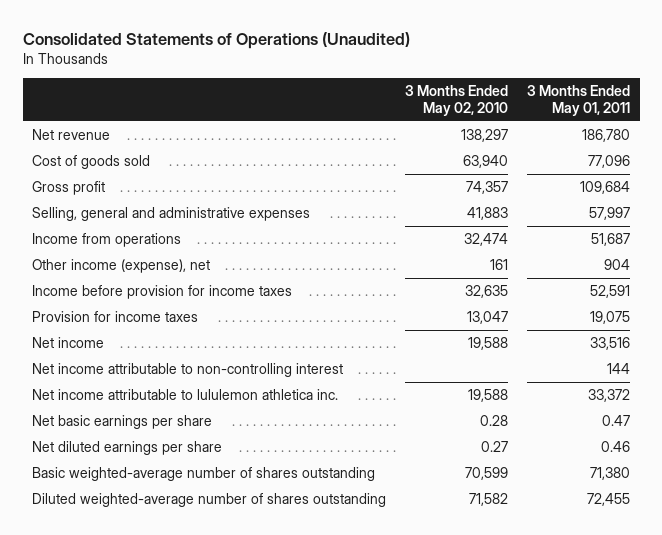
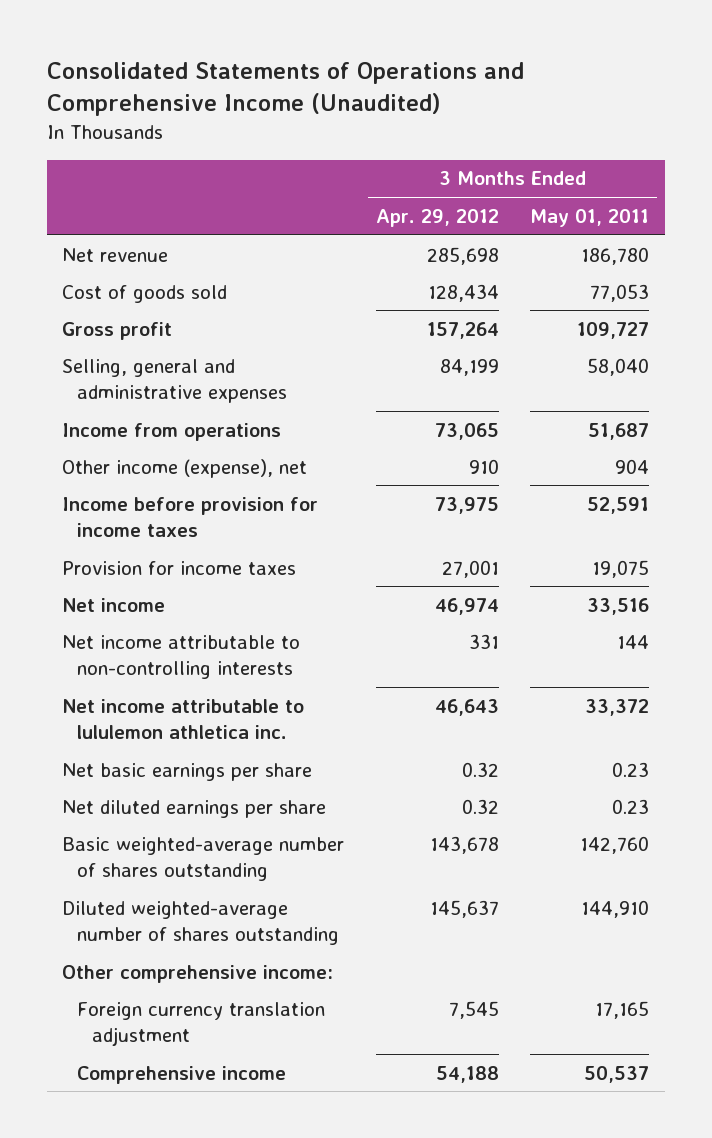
[22,31,410,49] Consolidated Statements of Operations (Unaudited) -> [46,61,524,117] Consolidated Statements of Operations and Comprehensive Income (Unaudited)
[405,85,509,117] 3 Months Ended May 02, 2010 -> none
none -> [375,208,499,227] Apr. 29, 2012
[588,155,631,169] 77,096 -> [590,283,650,302] 77,053
[580,181,631,195] 109,684 -> [577,321,650,339] 109,727
[589,207,631,221] 57,997 -> [587,357,650,376] 58,040
[32,363,344,378] Net income attributable to non-controlling interest -> [62,634,301,680] Net income attributable to non-controlling interests
[602,415,631,427] 0.47 -> [612,761,650,777] 0.23
[601,441,631,453] 0.46 -> [612,798,650,814] 0.23
[590,467,631,481] 71,380 -> [580,835,650,854] 142,760
[587,493,631,507] 72,455 -> [581,899,650,918] 144,910
none -> [62,964,334,983] Other comprehensive income:
none -> [77,1001,326,1047] Foreign currency translation adjustment
none -> [77,1065,287,1084] Comprehensive income

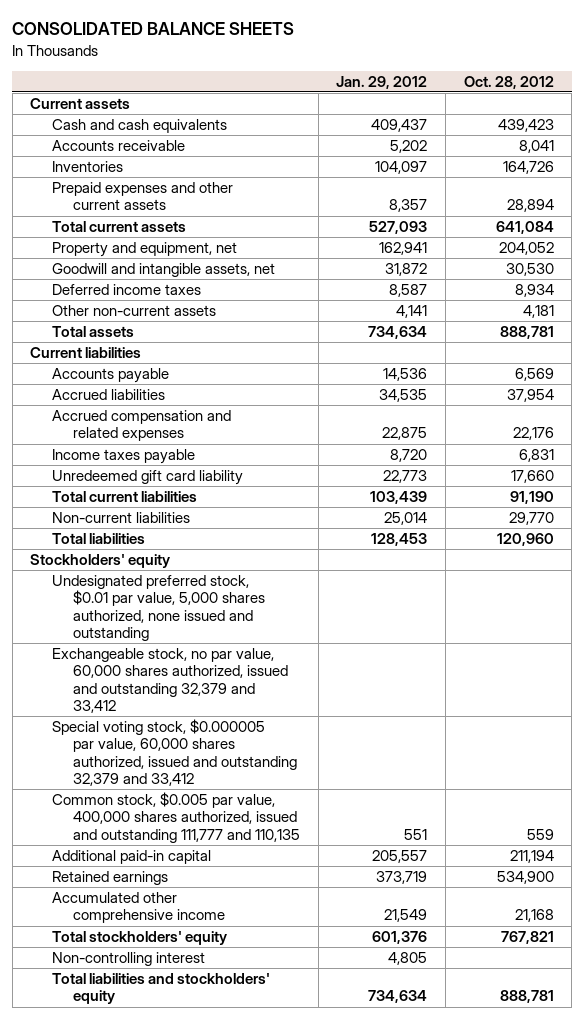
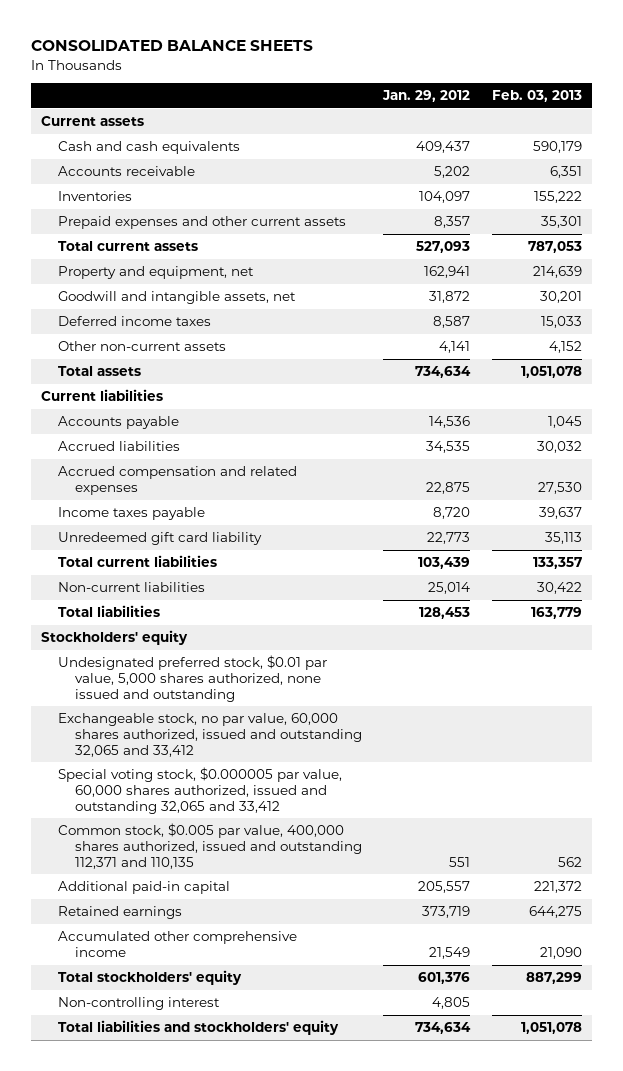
[463,75,554,89] Oct. 28, 2012 -> none
none -> [491,90,582,103] Feb. 03, 2013
[51,648,288,714] Exchangeable stock, no par value, 60,000 shares authorized, issued and outstanding 32,379 and 33,412 -> [58,713,363,757] Exchangeable stock, no par value, 60,000 shares authorized, issued and outstanding 32,065 and 33,412
[51,719,297,787] Special voting stock, $0.000005 par value, 60,000 shares authorized, issued and outstanding 32,379 and 33,412 -> [58,767,343,814] Special voting stock, $0.000005 par value, 60,000 shares authorized, issued and outstanding 32,065 and 33,412
[51,792,300,843] Common stock, $0.005 par value, 400,000 shares authorized, issued and outstanding 111,777 and 110,135 -> [58,823,363,869] Common stock, $0.005 par value, 400,000 shares authorized, issued and outstanding 112,371 and 110,135

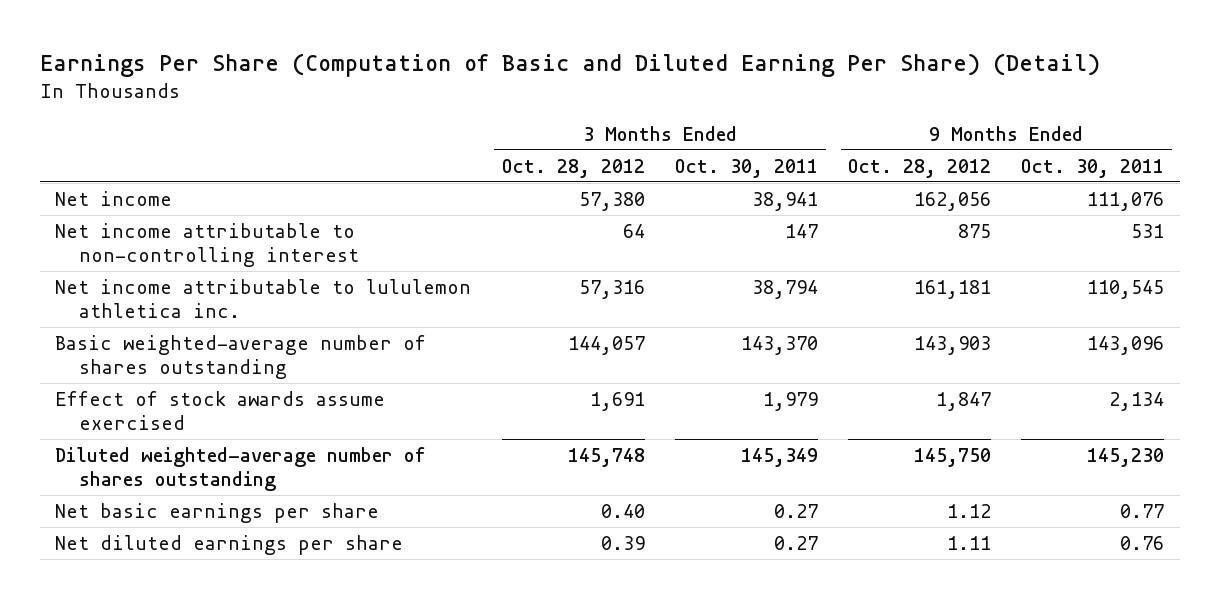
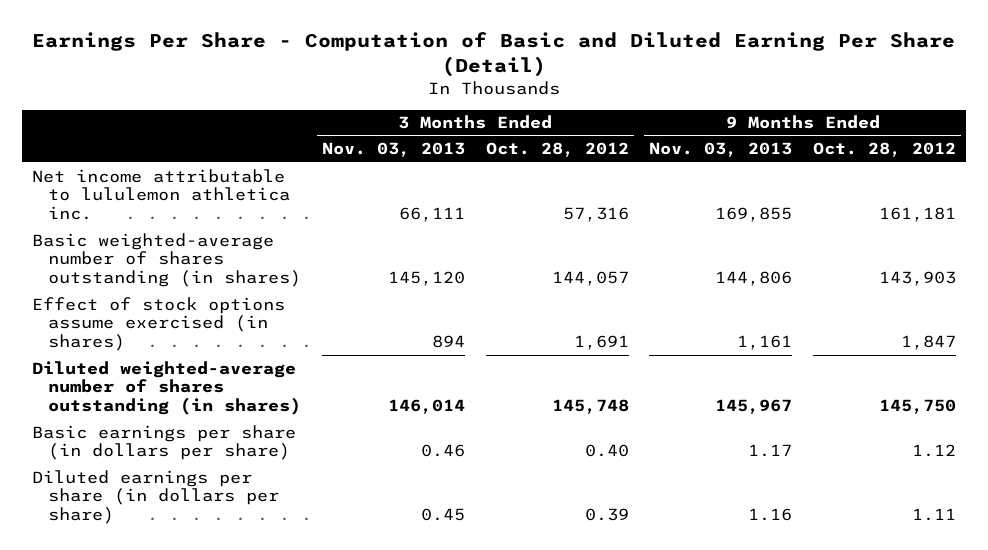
[40,53,1101,78] Earnings Per Share (Computation of Basic and Diluted Earning Per Share) (Detail) -> [32,32,956,77] Earnings Per Share - Computation of Basic and Diluted Earning Per Share (Detail)
[674,158,818,178] Oct. 30, 2011 -> none
[1021,158,1165,178] Oct. 30, 2011 -> none
none -> [321,142,465,158] Nov. 03, 2013
none -> [649,142,793,158] Nov. 03, 2013
[55,190,173,206] Net income -> none
[55,222,359,267] Net income attributable to non-controlling interest -> none
[55,334,427,379] Basic weighted-average number of shares outstanding -> [32,232,302,288] Basic weighted-average number of shares outstanding (in shares)
[55,390,386,430] Effect of stock awards assume exercised -> [32,296,286,352] Effect of stock options assume exercised (in shares)
[55,446,427,491] Diluted weighted-average number of shares outstanding -> [32,360,302,416] Diluted weighted-average number of shares outstanding (in shares)
[55,502,380,523] Net basic earnings per share -> [32,424,297,461] Basic earnings per share (in dollars per share)
[55,534,404,555] Net diluted earnings per share -> [32,469,280,525] Diluted earnings per share (in dollars per share)

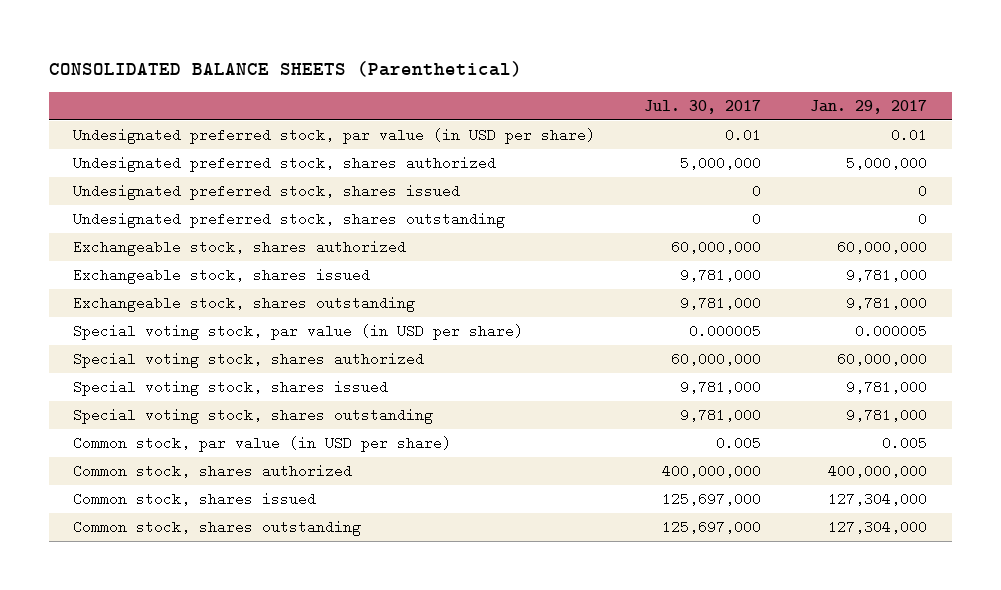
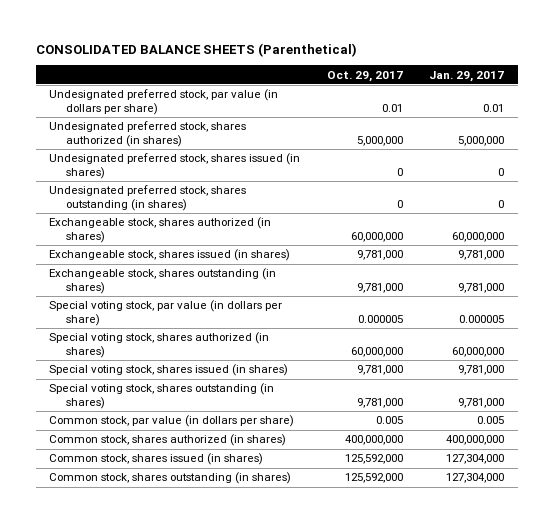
[644,100,762,115] Jul. 30, 2017 -> none
none -> [326,70,403,82] Oct. 29, 2017
[73,128,596,145] Undesignated preferred stock, par value (in USD per share) -> [49,89,279,115] Undesignated preferred stock, par value (in dollars per share)
[73,156,497,173] Undesignated preferred stock, shares authorized -> [49,121,247,147] Undesignated preferred stock, shares authorized (in shares)
[73,184,461,201] Undesignated preferred stock, shares issued -> [49,153,301,179] Undesignated preferred stock, shares issued (in shares)
[73,212,506,229] Undesignated preferred stock, shares outstanding -> [49,185,247,211] Undesignated preferred stock, shares outstanding (in shares)
[73,240,407,257] Exchangeable stock, shares authorized -> [49,217,272,243] Exchangeable stock, shares authorized (in shares)
[73,268,371,285] Exchangeable stock, shares issued -> [49,249,291,262] Exchangeable stock, shares issued (in shares)
[73,296,416,313] Exchangeable stock, shares outstanding -> [49,268,277,294] Exchangeable stock, shares outstanding (in shares)
[73,324,524,341] Special voting stock, par value (in USD per share) -> [49,300,283,326] Special voting stock, par value (in dollars per share)
[73,352,425,369] Special voting stock, shares authorized -> [49,332,270,358] Special voting stock, shares authorized (in shares)
[73,380,389,397] Special voting stock, shares issued -> [49,364,289,377] Special voting stock, shares issued (in shares)
[73,408,434,425] Special voting stock, shares outstanding -> [49,383,275,409] Special voting stock, shares outstanding (in shares)
[73,436,452,453] Common stock, par value (in USD per share) -> [49,415,295,428] Common stock, par value (in dollars per share)
[73,464,353,479] Common stock, shares authorized -> [49,434,287,447] Common stock, shares authorized (in shares)
[73,492,317,507] Common stock, shares issued -> [49,453,264,466] Common stock, shares issued (in shares)
[73,520,362,537] Common stock, shares outstanding -> [49,472,292,485] Common stock, shares outstanding (in shares)

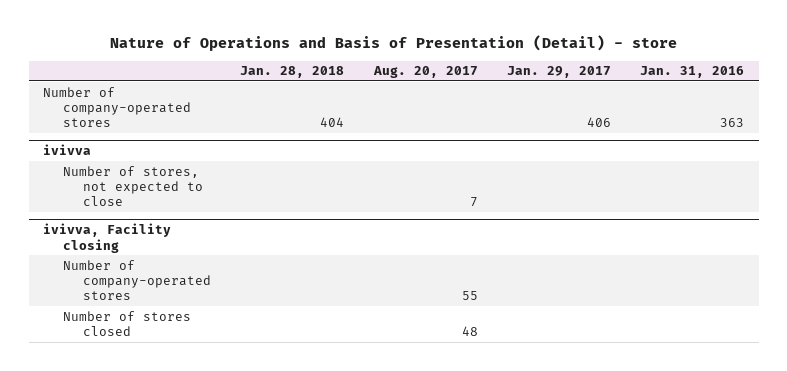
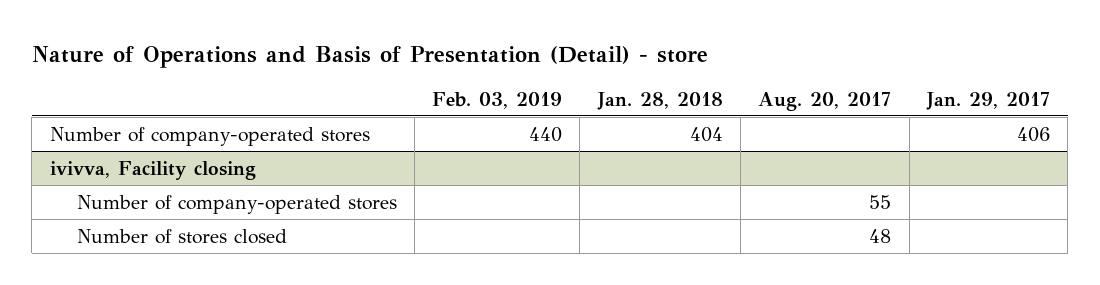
[640,66,745,79] Jan. 31, 2016 -> none
none -> [432,91,563,109] Feb. 03, 2019
[43,144,92,156] ivivva -> none
[63,165,204,207] Number of stores, not expected to close -> none

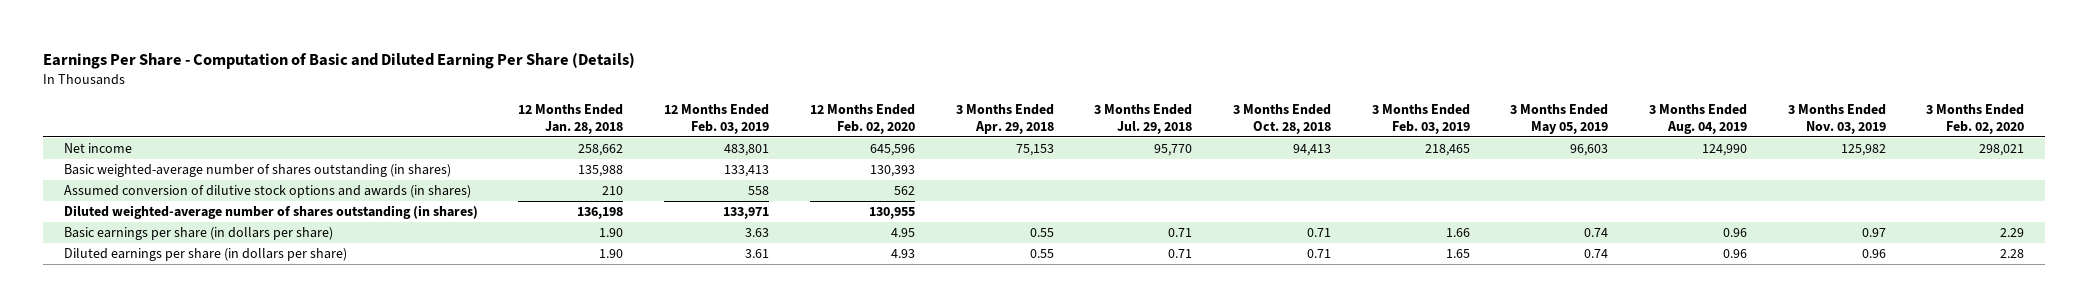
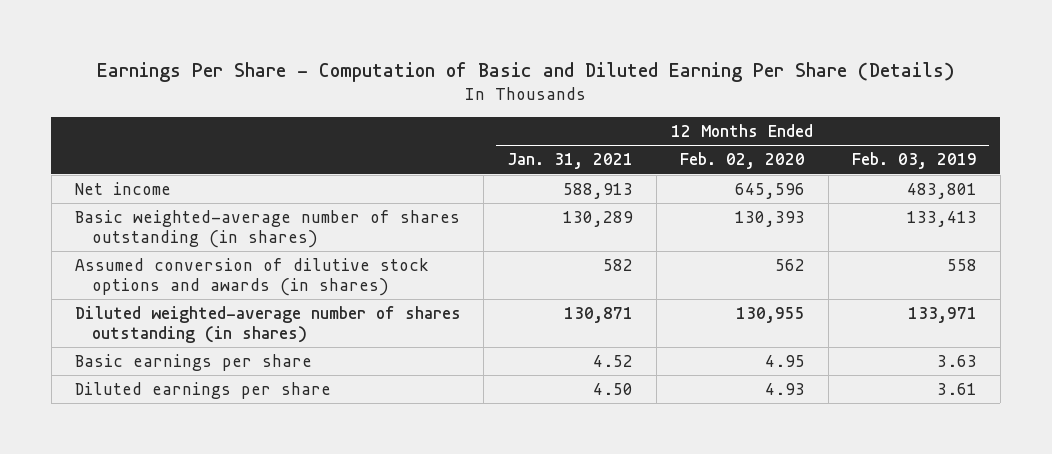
[518,103,624,134] 12 Months Ended Jan. 28, 2018 -> none
[955,103,1054,134] 3 Months Ended Apr. 29, 2018 -> none
[1094,103,1193,134] 3 Months Ended Jul. 29, 2018 -> none
[1232,103,1331,134] 3 Months Ended Oct. 28, 2018 -> none
[1371,103,1470,134] 3 Months Ended Feb. 03, 2019 -> none
[1510,103,1609,134] 3 Months Ended May 05, 2019 -> none
[1648,103,1747,134] 3 Months Ended Aug. 04, 2019 -> none
[1787,103,1886,134] 3 Months Ended Nov. 03, 2019 -> none
[1926,103,2025,134] 3 Months Ended Feb. 02, 2020 -> none
none -> [507,153,634,170] Jan. 31, 2021
[63,227,333,241] Basic earnings per share (in dollars per share) -> [74,354,312,372] Basic earnings per share
[63,248,347,262] Diluted earnings per share (in dollars per share) -> [74,382,331,400] Diluted earnings per share

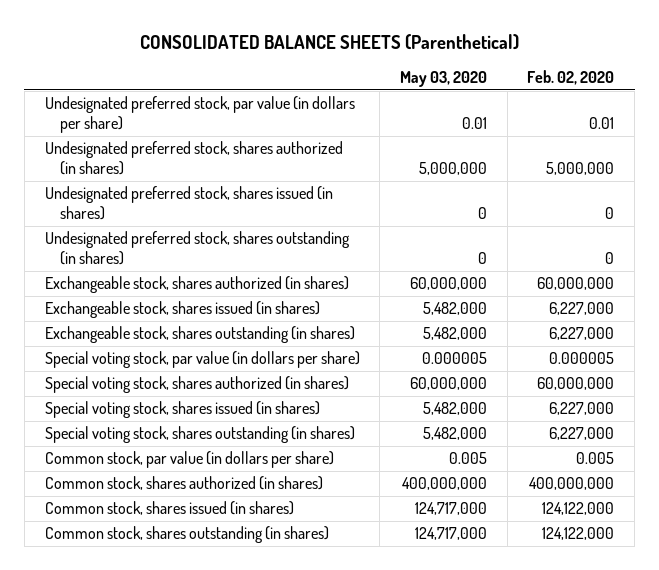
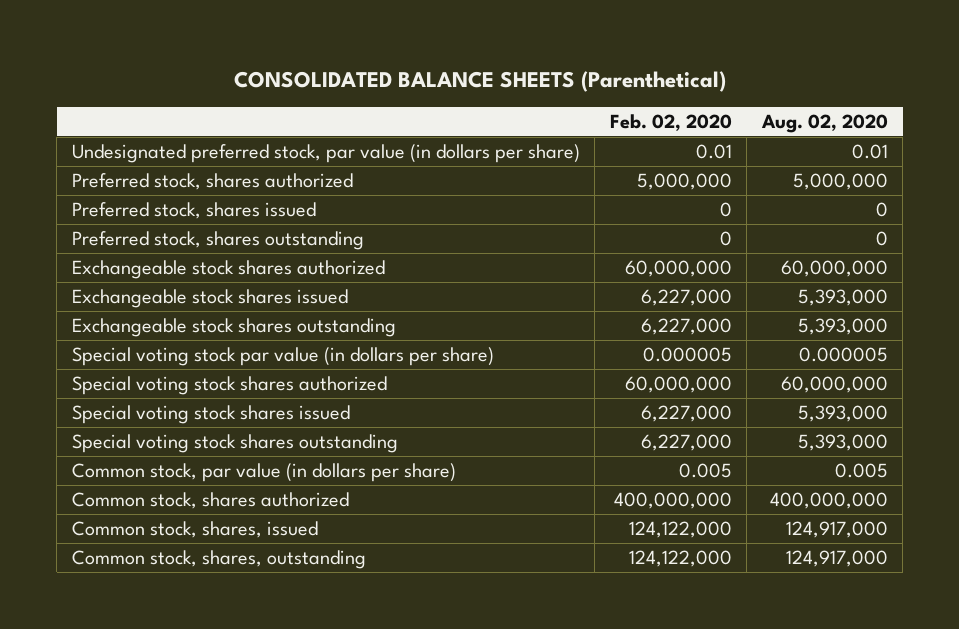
[399,71,487,88] May 03, 2020 -> none
none -> [760,113,888,133] Aug. 02, 2020
[44,141,343,176] Undesignated preferred stock, shares authorized (in shares) -> [71,172,353,190] Preferred stock, shares authorized
[44,186,333,221] Undesignated preferred stock, shares issued (in shares) -> [71,201,316,219] Preferred stock, shares issued
[44,231,350,266] Undesignated preferred stock, shares outstanding (in shares) -> [71,230,364,250] Preferred stock, shares outstanding
[44,276,349,294] Exchangeable stock, shares authorized (in shares) -> [71,259,385,279] Exchangeable stock shares authorized
[44,301,320,319] Exchangeable stock, shares issued (in shares) -> [71,288,348,308] Exchangeable stock shares issued
[44,326,355,344] Exchangeable stock, shares outstanding (in shares) -> [71,317,396,337] Exchangeable stock shares outstanding
[44,351,360,369] Special voting stock, par value (in dollars per share) -> [71,346,494,366] Special voting stock par value (in dollars per share)
[44,376,349,394] Special voting stock, shares authorized (in shares) -> [71,375,387,395] Special voting stock shares authorized
[44,401,320,419] Special voting stock, shares issued (in shares) -> [71,404,350,424] Special voting stock shares issued
[44,426,355,444] Special voting stock, shares outstanding (in shares) -> [71,433,398,453] Special voting stock shares outstanding
[44,476,323,491] Common stock, shares authorized (in shares) -> [71,491,349,509] Common stock, shares authorized
[44,501,294,516] Common stock, shares issued (in shares) -> [71,520,318,538] Common stock, shares, issued
[44,526,329,544] Common stock, shares outstanding (in shares) -> [71,549,366,569] Common stock, shares, outstanding

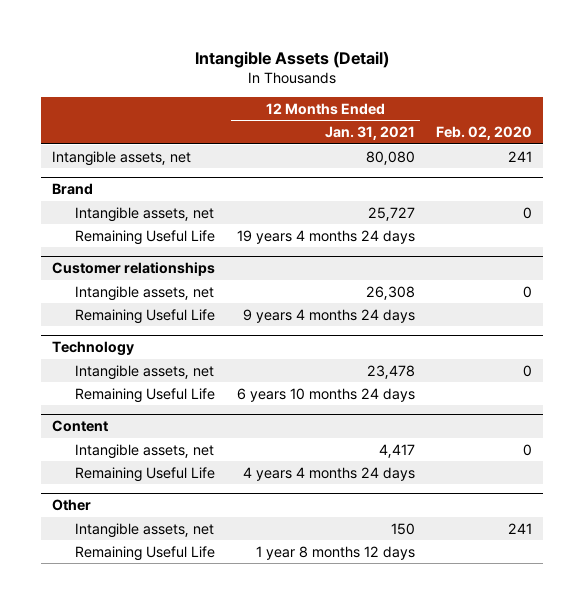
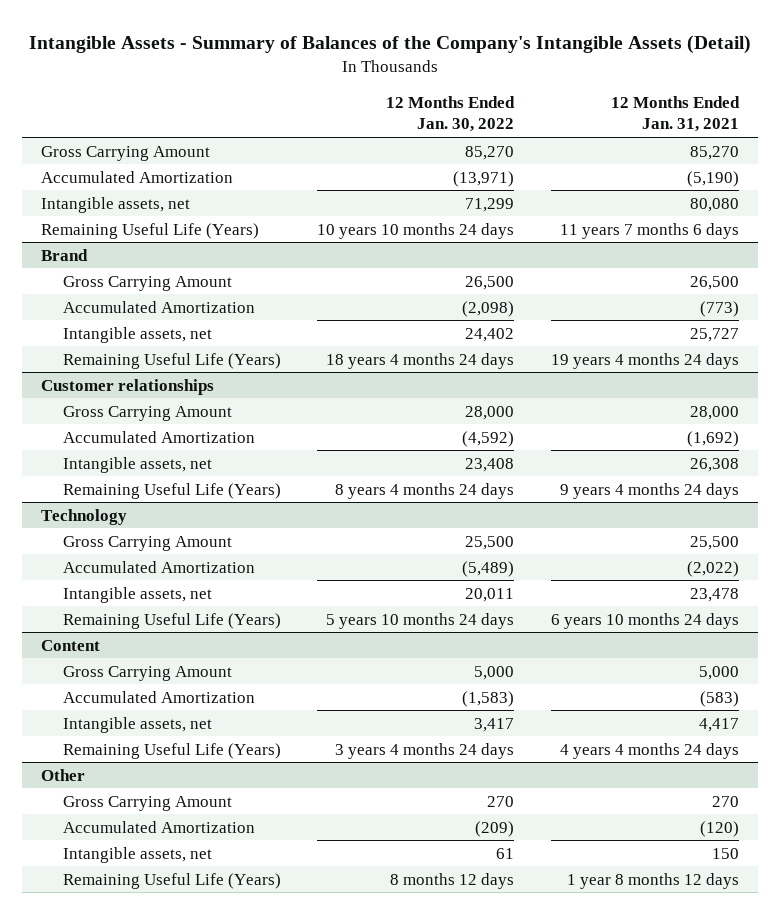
[195,50,390,68] Intangible Assets (Detail) -> [28,34,751,54] Intangible Assets - Summary of Balances of the Company's Intangible Assets (Detail)
[436,126,533,141] Feb. 02, 2020 -> none
none -> [386,96,516,133] 12 Months Ended Jan. 30, 2022
none -> [40,145,210,161] Gross Carrying Amount
none -> [40,170,233,183] Accumulated Amortization
none -> [40,222,259,239] Remaining Useful Life (Years)
none -> [62,275,232,291] Gross Carrying Amount
none -> [62,300,255,313] Accumulated Amortization
[74,229,215,245] Remaining Useful Life -> [62,352,281,369] Remaining Useful Life (Years)
none -> [62,405,232,421] Gross Carrying Amount
none -> [62,430,255,443] Accumulated Amortization
[74,308,215,324] Remaining Useful Life -> [62,482,281,499] Remaining Useful Life (Years)
none -> [62,535,232,551] Gross Carrying Amount
none -> [62,560,255,573] Accumulated Amortization
[74,387,215,403] Remaining Useful Life -> [62,612,281,629] Remaining Useful Life (Years)
none -> [62,665,232,681] Gross Carrying Amount
none -> [62,690,255,703] Accumulated Amortization
[74,466,215,482] Remaining Useful Life -> [62,742,281,759] Remaining Useful Life (Years)
none -> [62,795,232,811] Gross Carrying Amount
none -> [62,820,255,833] Accumulated Amortization
[74,545,215,561] Remaining Useful Life -> [62,872,281,889] Remaining Useful Life (Years)

